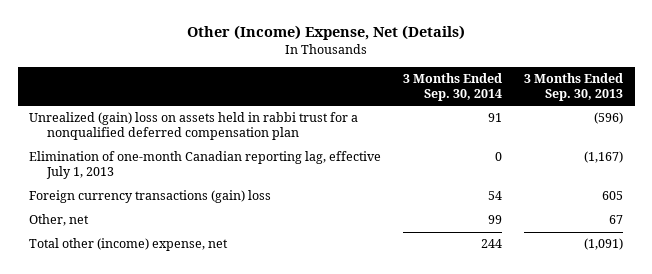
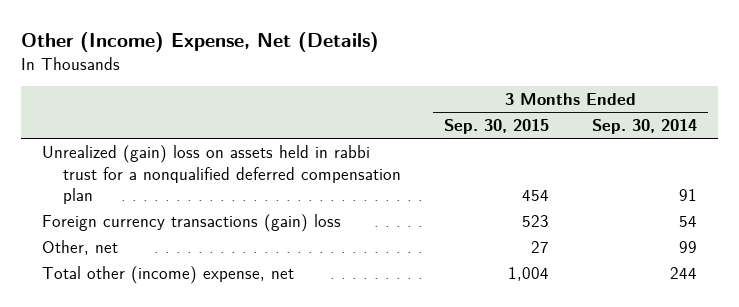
[524,73,624,101] 3 Months Ended Sep. 30, 2013 -> none
none -> [444,119,550,135] Sep. 30, 2015
[29,151,382,180] Elimination of one-month Canadian reporting lag, effective July 1, 2013 -> none

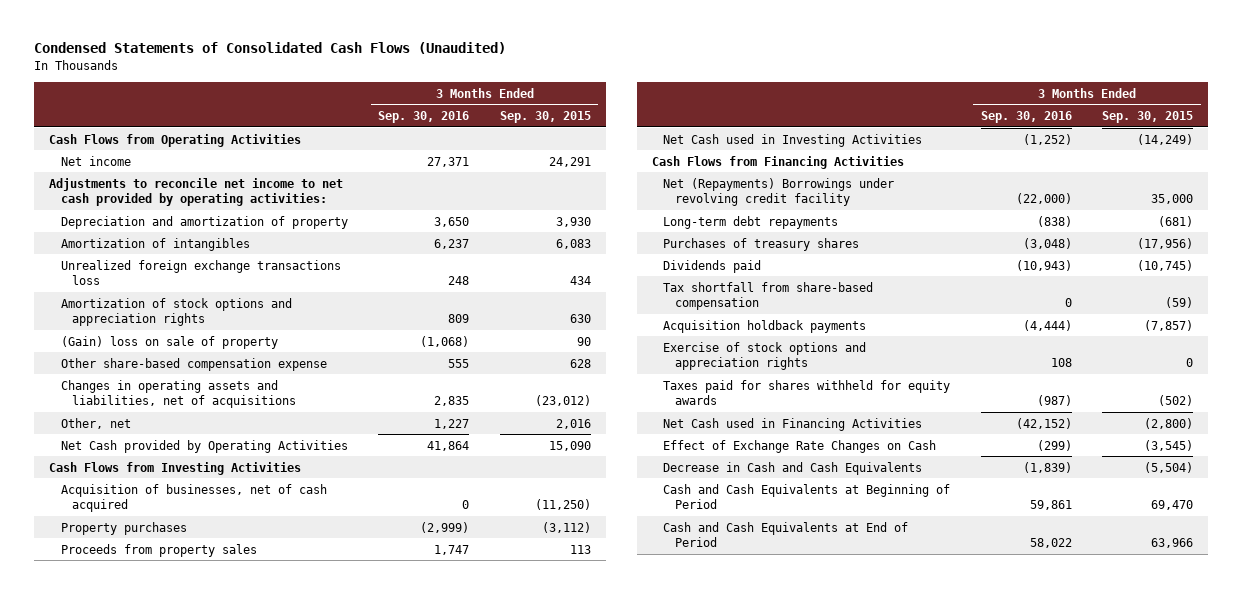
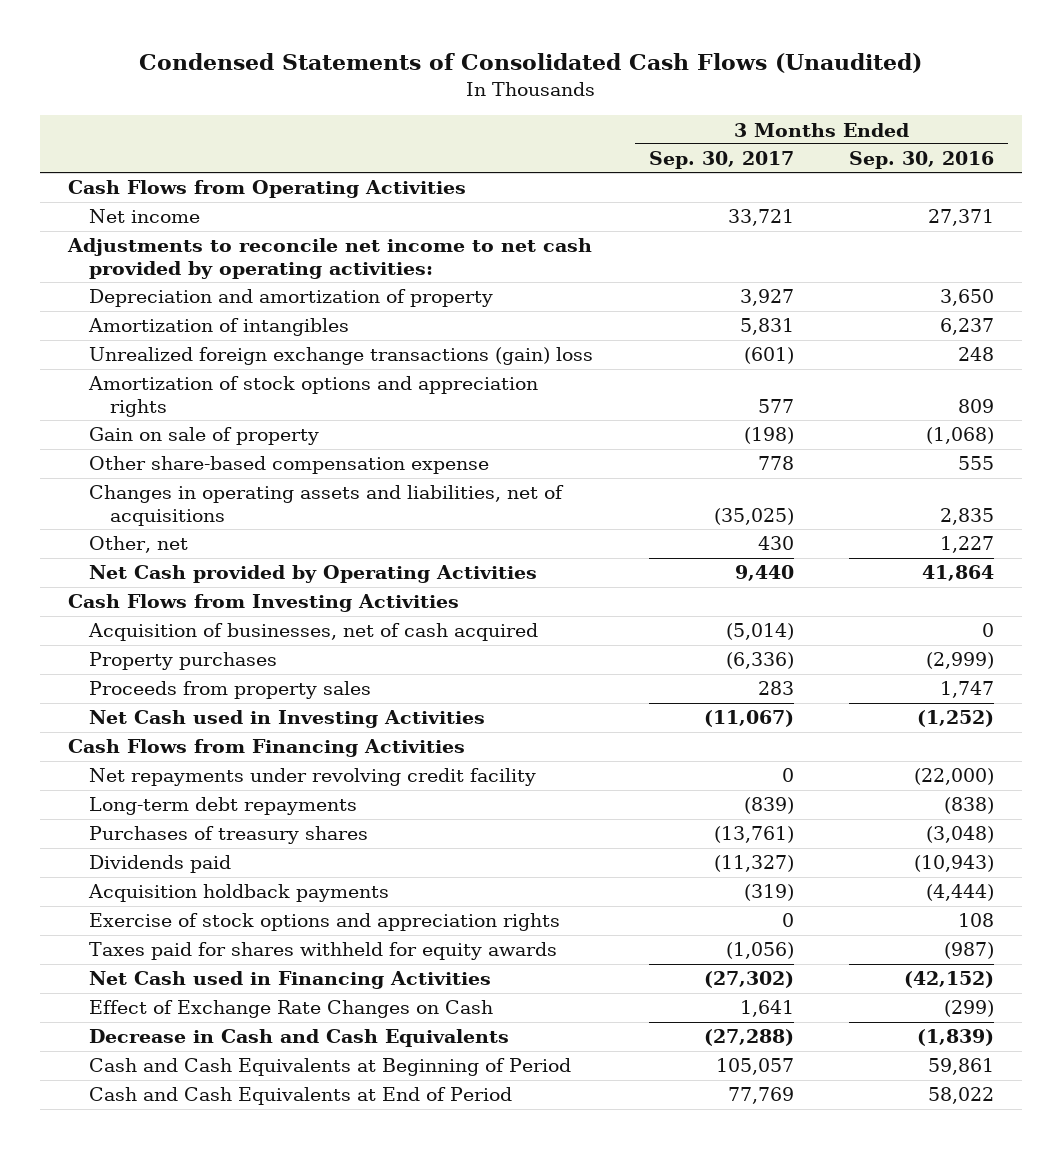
[499,111,591,124] Sep. 30, 2015 -> none
none -> [648,151,794,170] Sep. 30, 2017
[60,259,341,286] Unrealized foreign exchange transactions loss -> [88,347,593,366] Unrealized foreign exchange transactions (gain) loss
[60,335,278,349] (Gain) loss on sale of property -> [88,427,319,446] Gain on sale of property
[663,177,895,207] Net (Repayments) Borrowings under revolving credit facility -> [88,768,536,787] Net repayments under revolving credit facility
[663,281,874,311] Tax shortfall from share-based compensation -> none

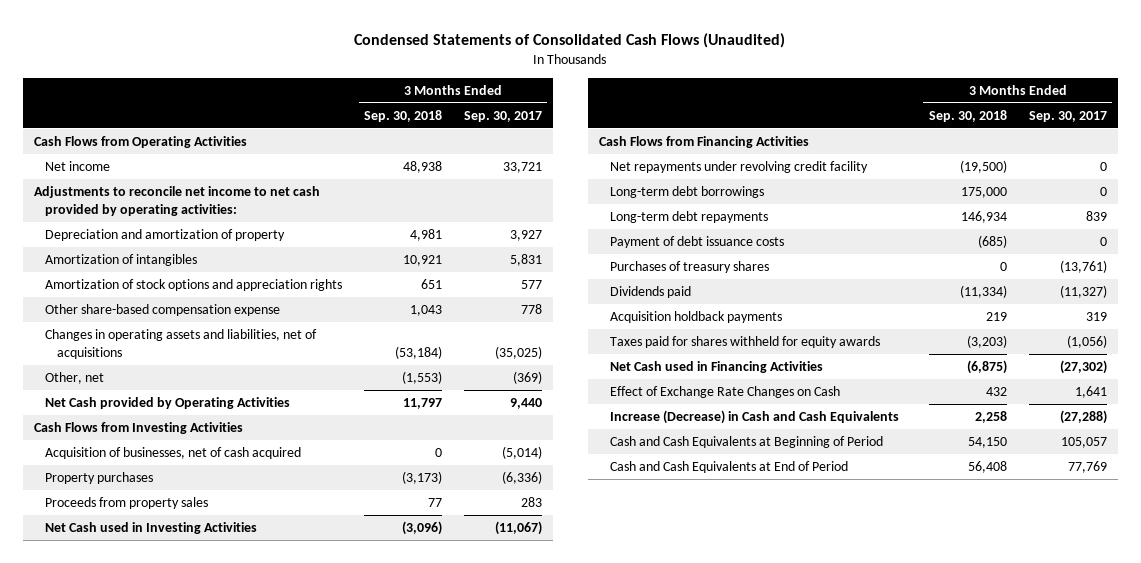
[849,151,995,170] Sep. 30, 2016 -> none
none -> [364,109,443,122] Sep. 30, 2018
[88,347,593,366] Unrealized foreign exchange transactions (gain) loss -> none
[88,427,319,446] Gain on sale of property -> none
[757,536,794,551] 430 -> [512,371,542,385] (369)
none -> [610,186,765,199] Long-term debt borrowings
[743,797,794,815] (839) -> [1085,211,1107,222] 839
none -> [610,236,785,249] Payment of debt issuance costs
[88,913,560,932] Exercise of stock options and appreciation rights -> none
[743,884,794,902] (319) -> [1085,312,1107,322] 319
[88,1029,509,1048] Decrease in Cash and Cash Equivalents -> [610,410,900,425] Increase (Decrease) in Cash and Cash Equivalents

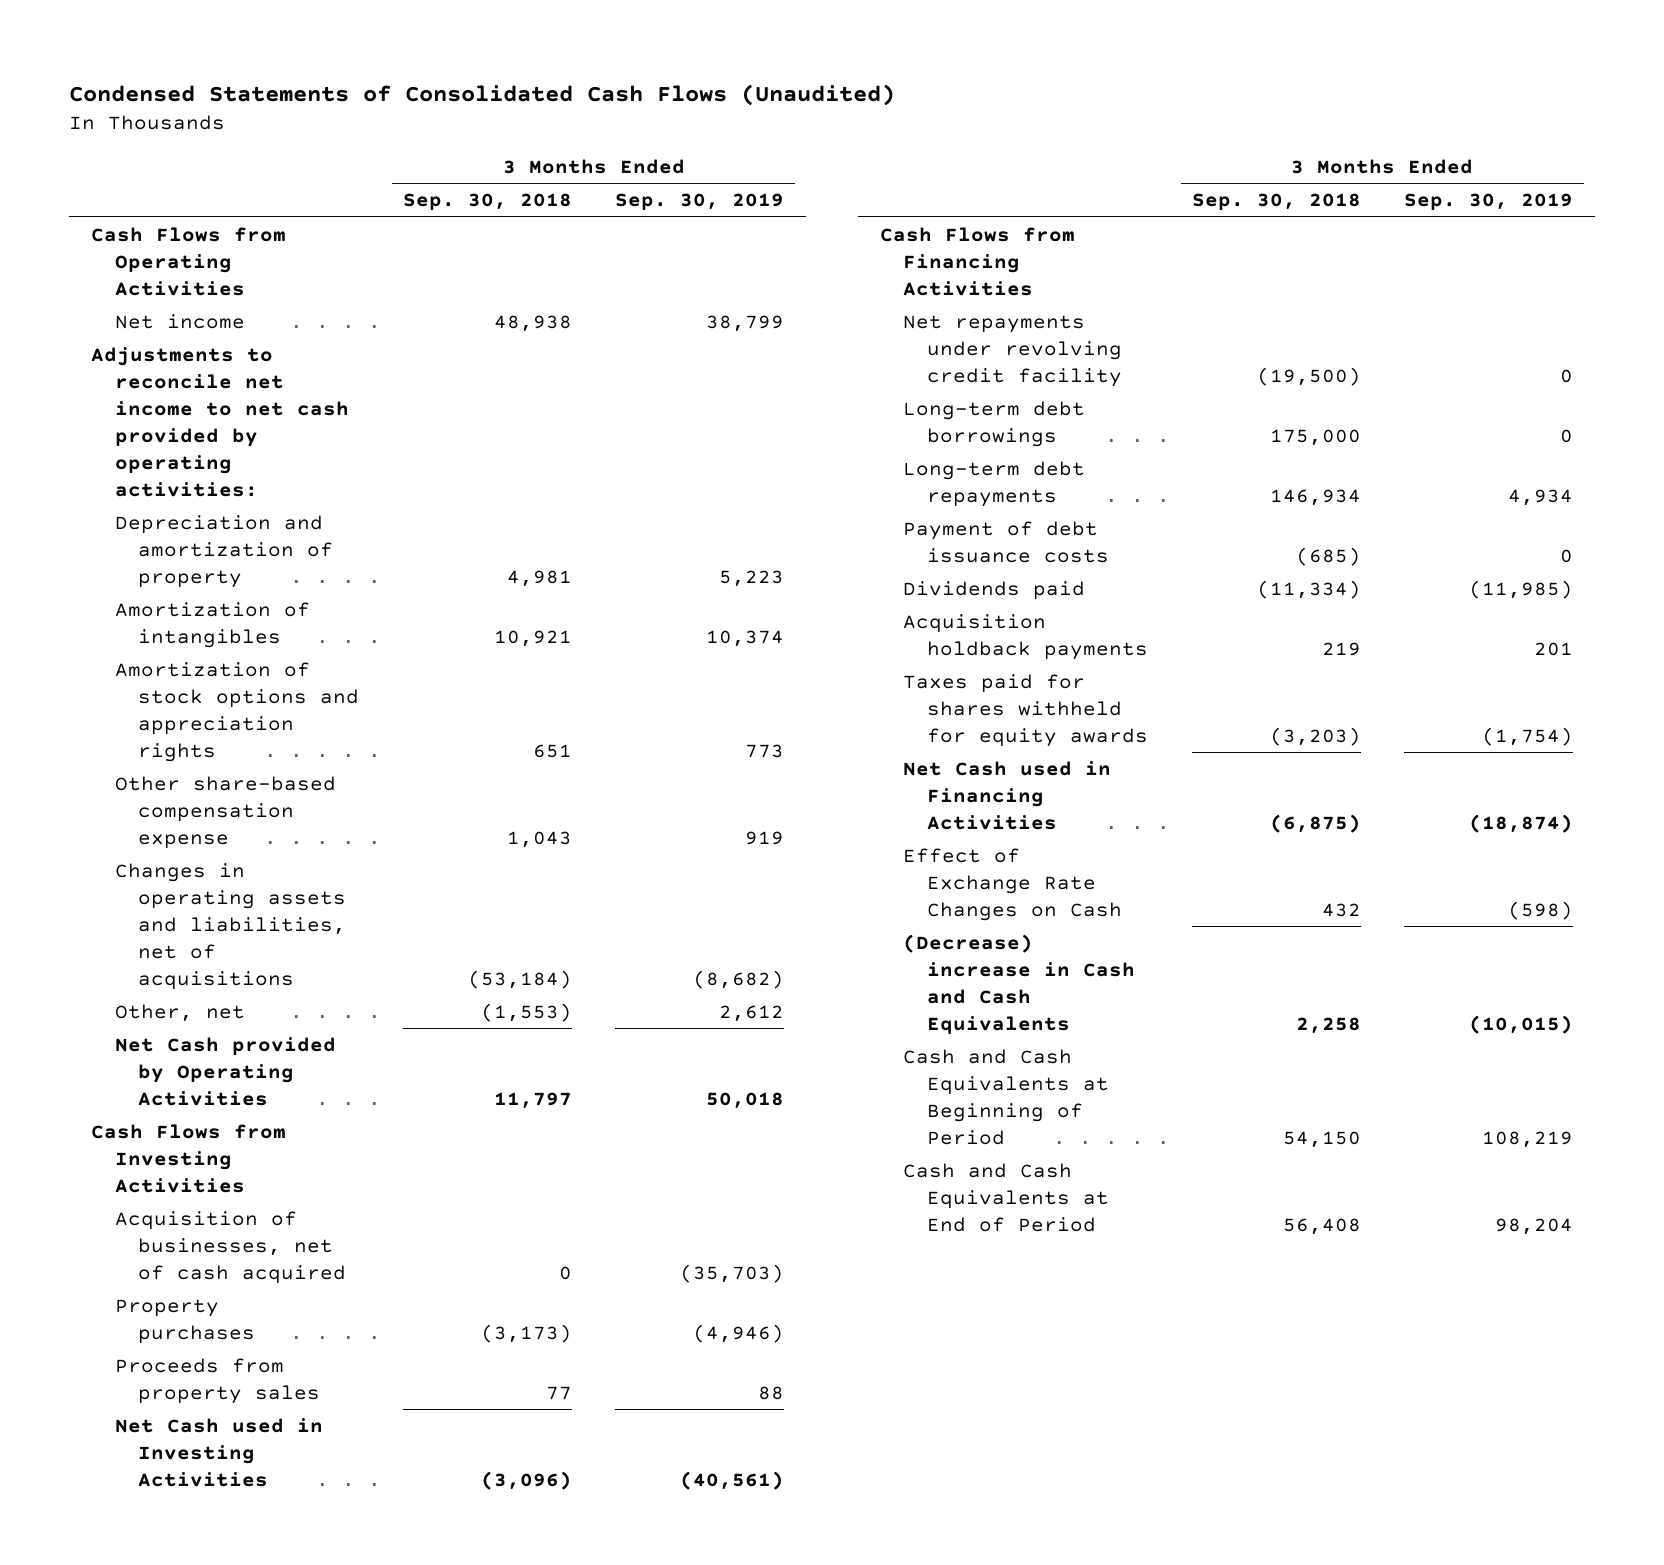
[463,110,542,122] Sep. 30, 2017 -> none
none -> [615,193,785,211] Sep. 30, 2019
[610,261,770,274] Purchases of treasury shares -> none
[610,410,900,425] Increase (Decrease) in Cash and Cash Equivalents -> [903,933,1136,1034] (Decrease) increase in Cash and Cash Equivalents

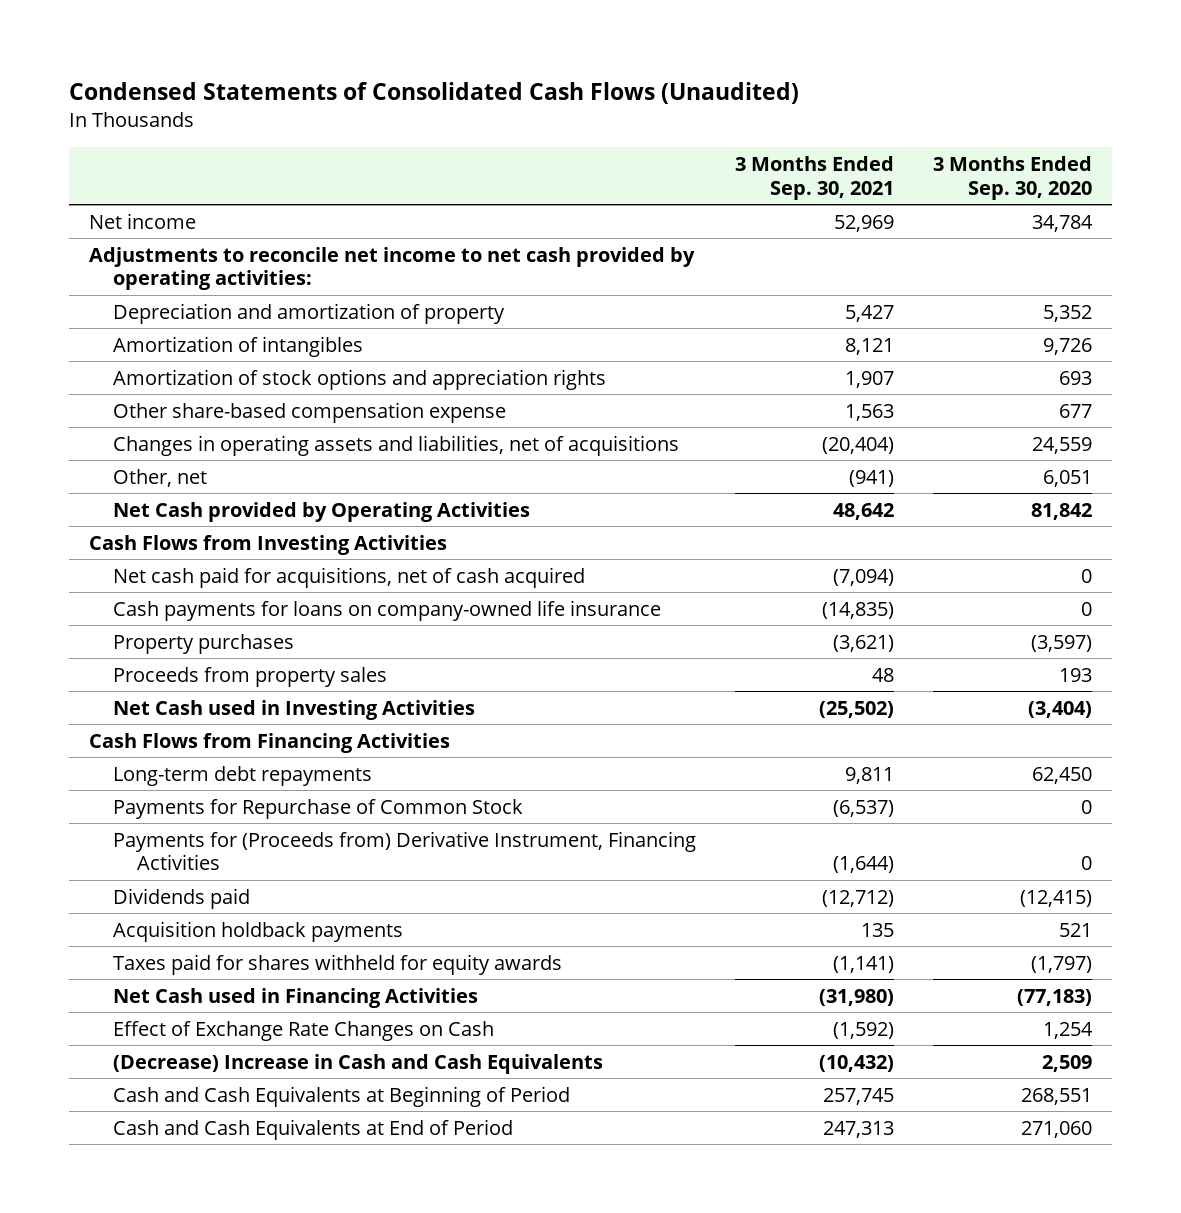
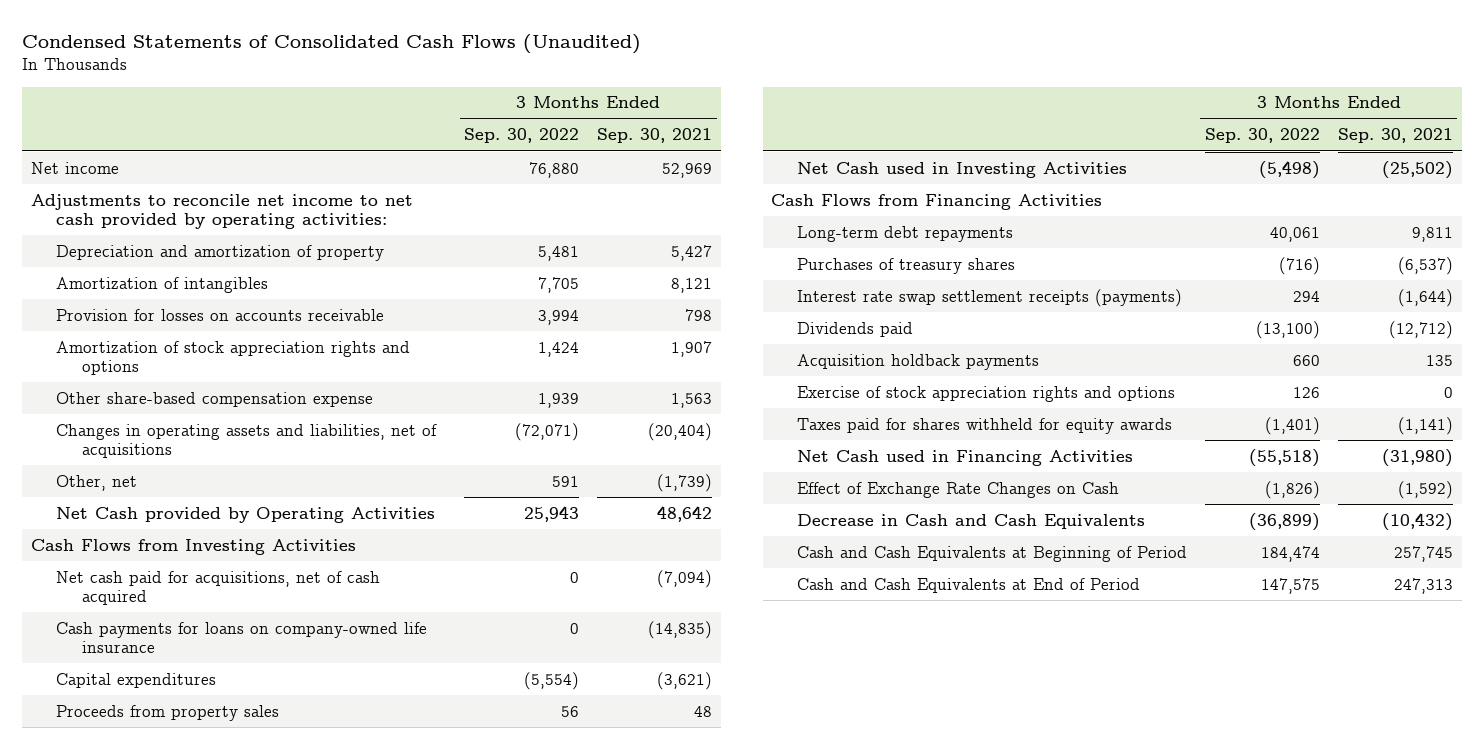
[933,156,1093,200] 3 Months Ended Sep. 30, 2020 -> none
none -> [464,128,580,144] Sep. 30, 2022
none -> [56,308,385,321] Provision for losses on accounts receivable
[112,368,606,390] Amortization of stock options and appreciation rights -> [56,340,411,376] Amortization of stock appreciation rights and options
[849,469,895,487] (941) -> [657,473,713,492] (1,739)
[112,633,294,654] Property purchases -> [56,672,217,688] Capital expenditures
[112,798,523,819] Payments for Repurchase of Common Stock -> [796,257,1015,274] Purchases of treasury shares
[112,830,696,871] Payments for (Proceeds from) Derivative Instrument, Financing Activities -> [796,288,1182,307] Interest rate swap settlement receipts (payments)
none -> [796,385,1175,402] Exercise of stock appreciation rights and options
[112,1053,603,1074] (Decrease) Increase in Cash and Cash Equivalents -> [796,513,1145,529] Decrease in Cash and Cash Equivalents

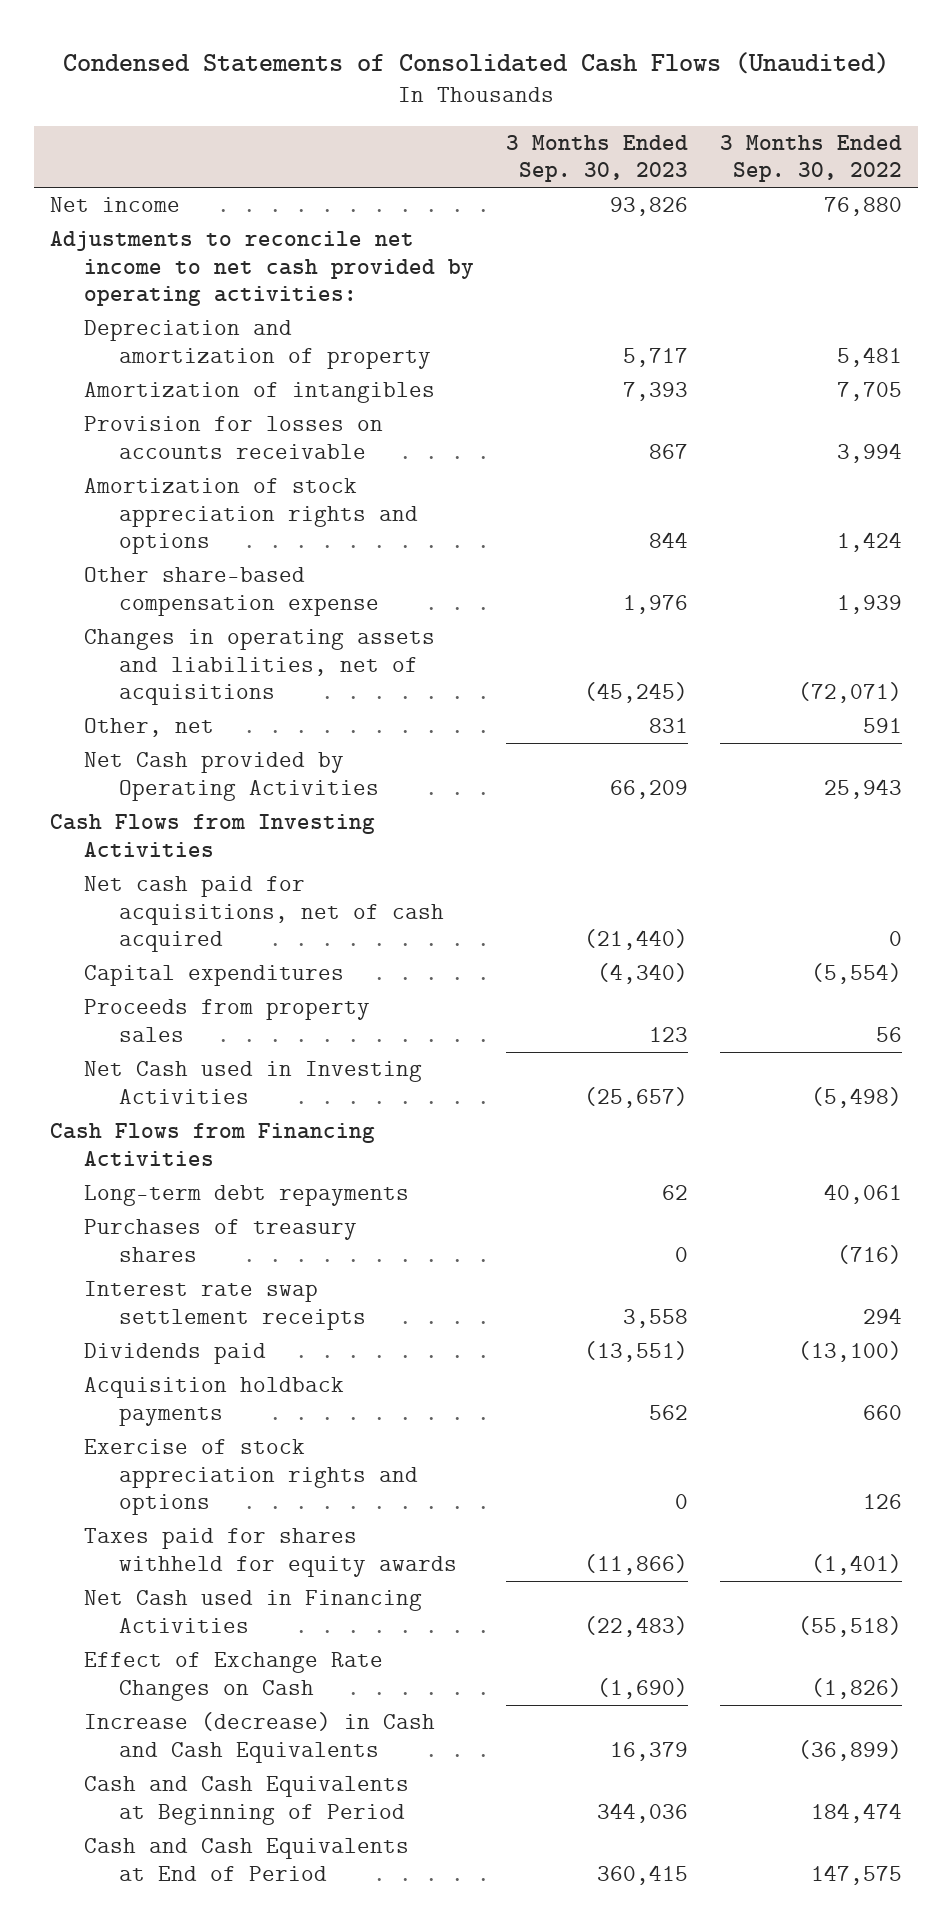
[597,128,713,144] Sep. 30, 2021 -> none
none -> [506,134,689,183] 3 Months Ended Sep. 30, 2023
[56,621,428,654] Cash payments for loans on company-owned life insurance -> none
[796,288,1182,307] Interest rate swap settlement receipts (payments) -> [84,1281,366,1330] Interest rate swap settlement receipts
[796,513,1145,529] Decrease in Cash and Cash Equivalents -> [84,1712,436,1763] Increase (decrease) in Cash and Cash Equivalents

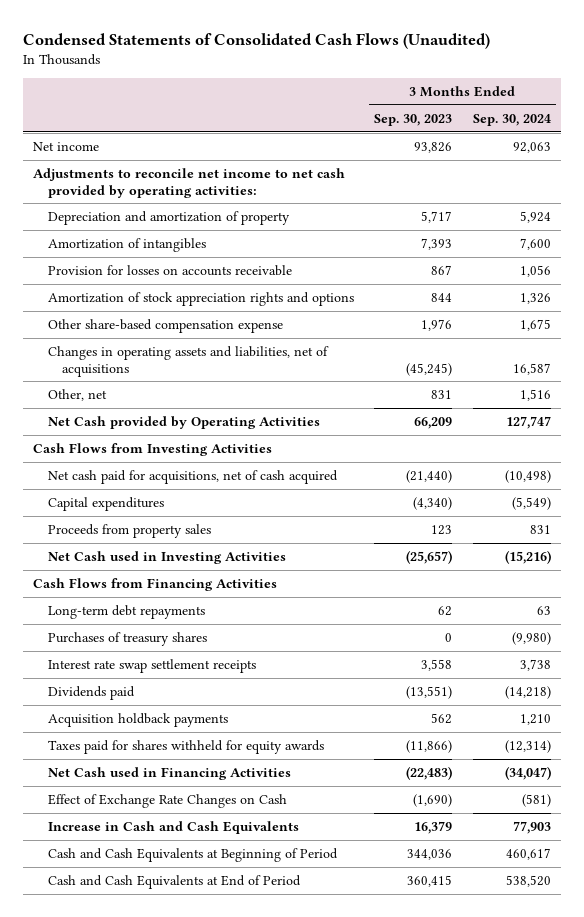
[719,134,902,183] 3 Months Ended Sep. 30, 2022 -> none
none -> [472,113,551,126] Sep. 30, 2024
[84,1439,418,1516] Exercise of stock appreciation rights and options -> none
[84,1712,436,1763] Increase (decrease) in Cash and Cash Equivalents -> [47,821,299,835] Increase in Cash and Cash Equivalents

